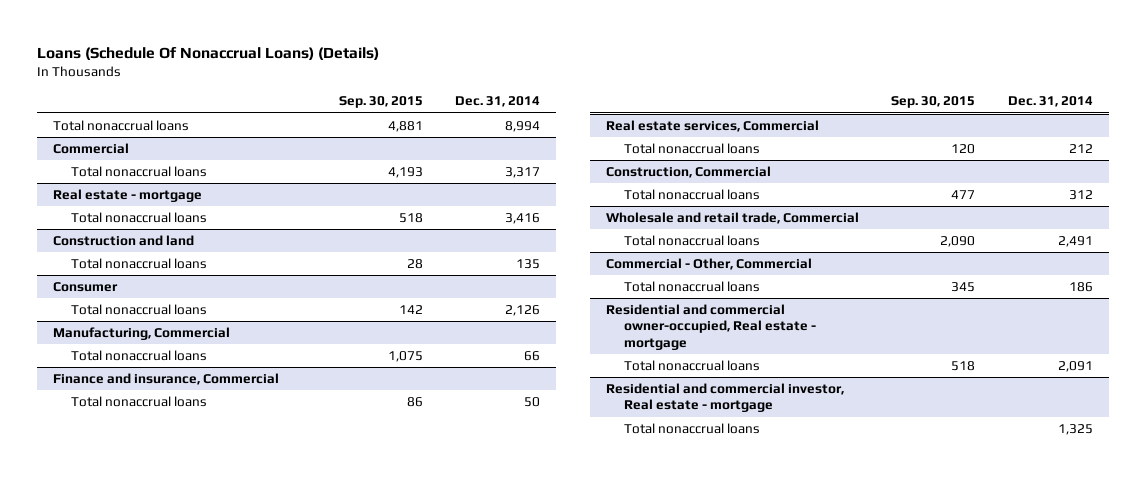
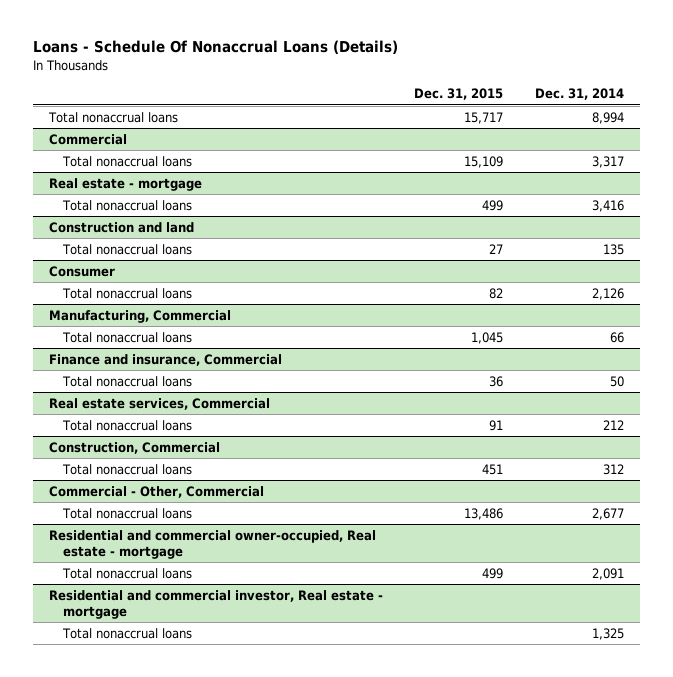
[37,47,380,61] Loans (Schedule Of Nonaccrual Loans) (Details) -> [32,40,398,55] Loans - Schedule Of Nonaccrual Loans (Details)
[338,96,423,109] Sep. 30, 2015 -> none
none -> [414,88,504,101] Dec. 31, 2015
[605,211,859,224] Wholesale and retail trade, Commercial -> none
[623,234,760,246] Total nonaccrual loans -> none
[1068,281,1093,292] 186 -> [592,507,625,520] 2,677

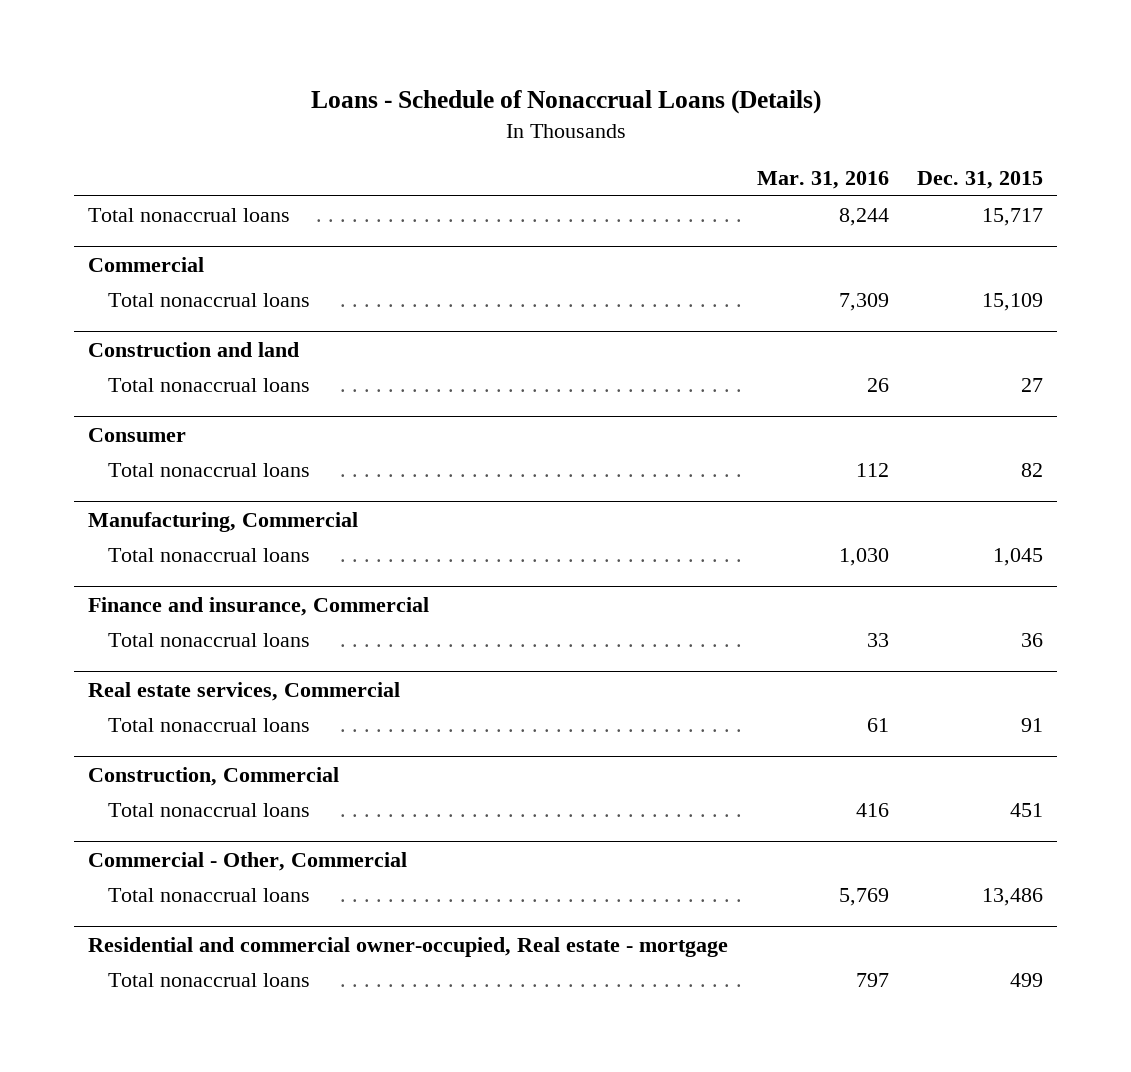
[32,40,398,55] Loans - Schedule Of Nonaccrual Loans (Details) -> [310,90,821,115] Loans - Schedule of Nonaccrual Loans (Details)
[535,88,625,101] Dec. 31, 2014 -> none
none -> [756,170,889,189] Mar. 31, 2016
[48,177,202,191] Real estate - mortgage -> none
[62,199,193,211] Total nonaccrual loans -> none
[48,589,383,619] Residential and commercial investor, Real estate - mortgage -> none
[62,627,193,639] Total nonaccrual loans -> none

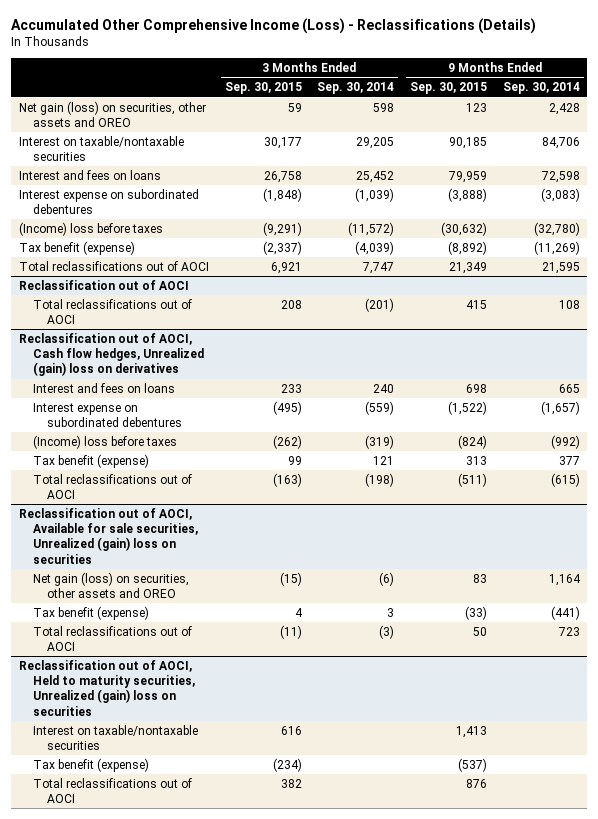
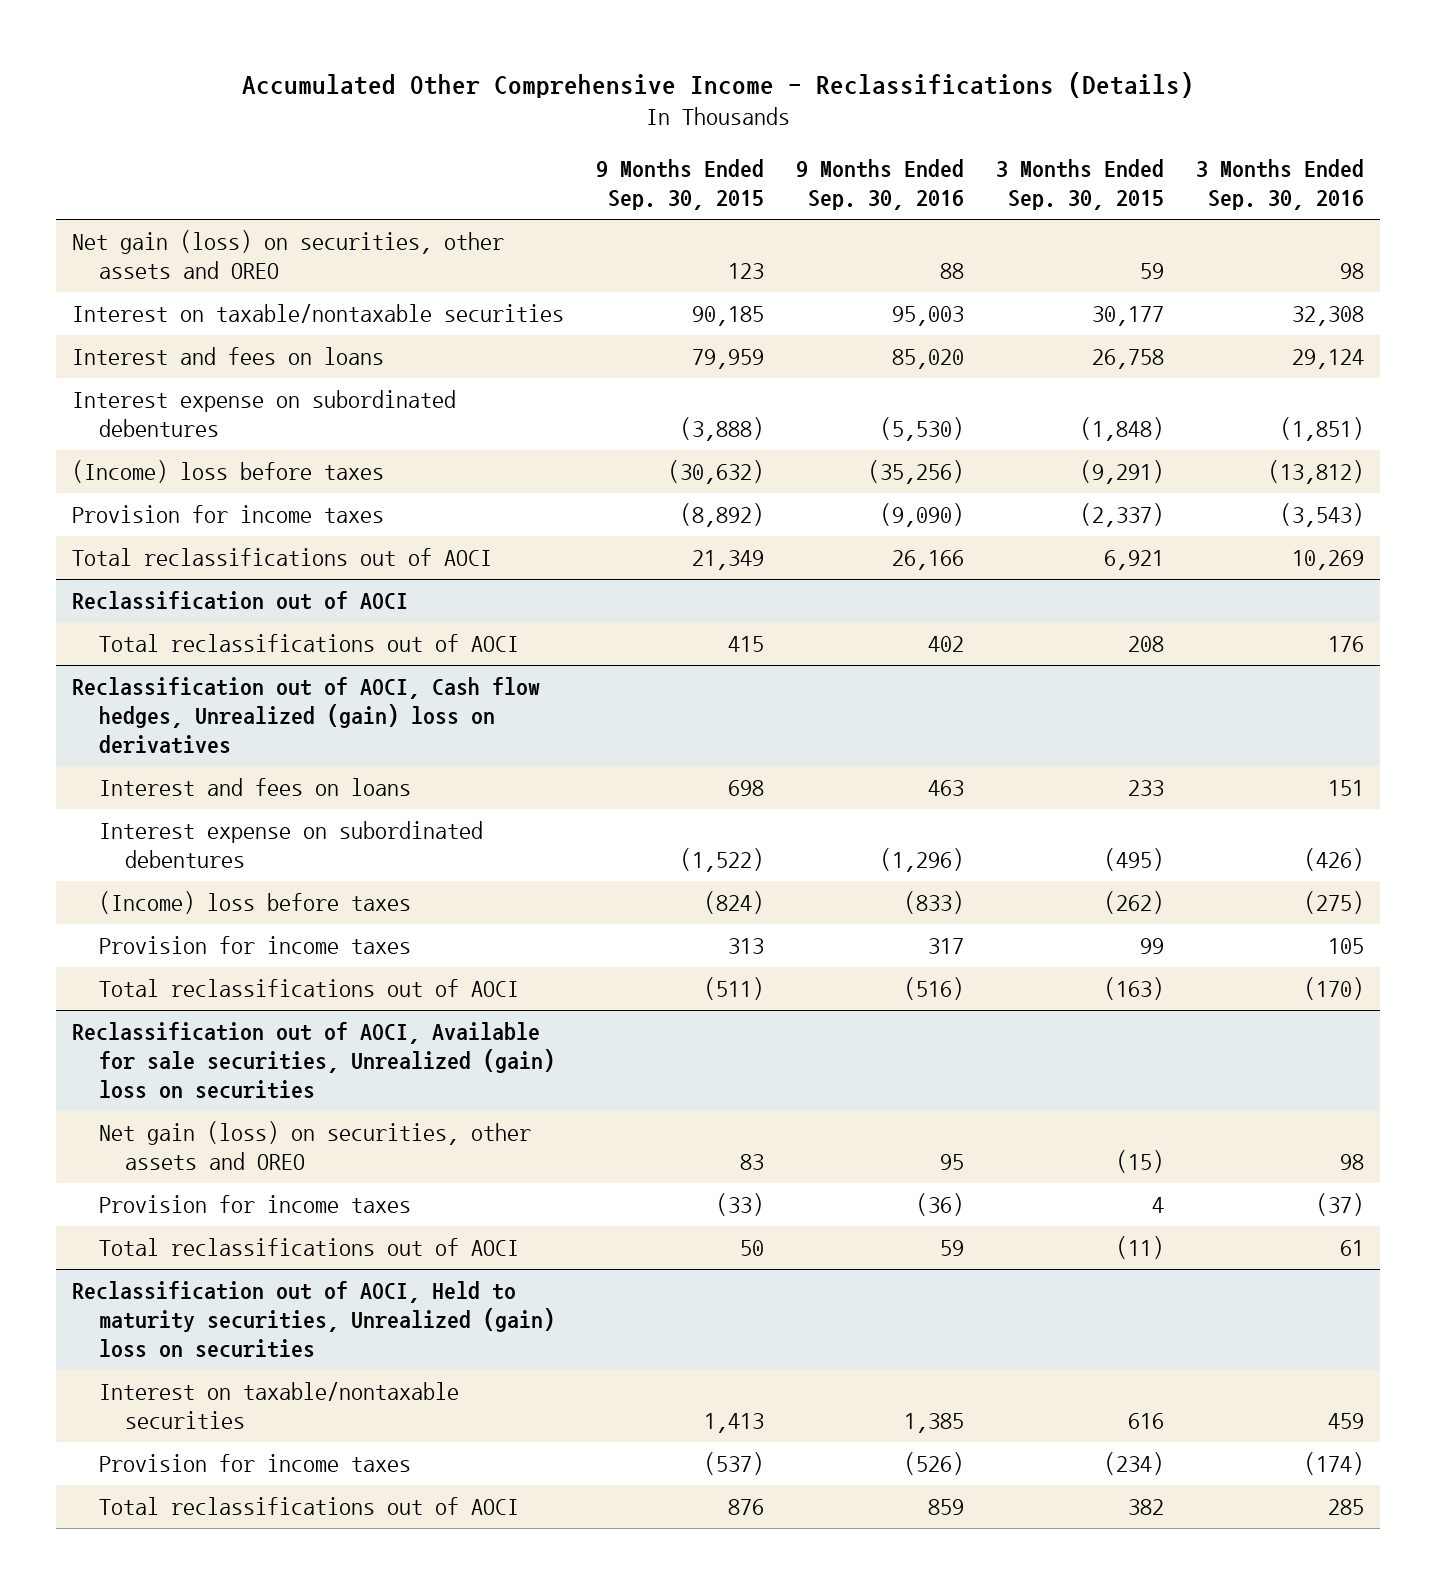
[11,17,537,34] Accumulated Other Comprehensive Income (Loss) - Reclassifications (Details) -> [242,71,1195,98] Accumulated Other Comprehensive Income - Reclassifications (Details)
[317,82,395,95] Sep. 30, 2014 -> none
[502,82,580,95] Sep. 30, 2014 -> none
none -> [796,159,965,211] 9 Months Ended Sep. 30, 2016
none -> [1196,159,1365,211] 3 Months Ended Sep. 30, 2016
[18,240,135,255] Tax benefit (expense) -> [72,504,385,523] Provision for income taxes
[33,453,150,468] Tax benefit (expense) -> [98,935,411,954] Provision for income taxes
[33,605,150,620] Tax benefit (expense) -> [98,1194,411,1213] Provision for income taxes
[33,757,150,772] Tax benefit (expense) -> [98,1453,411,1472] Provision for income taxes

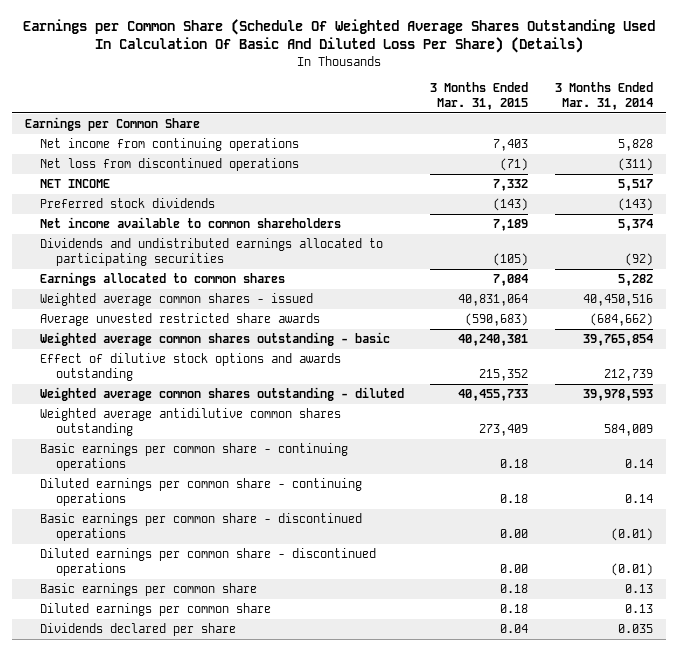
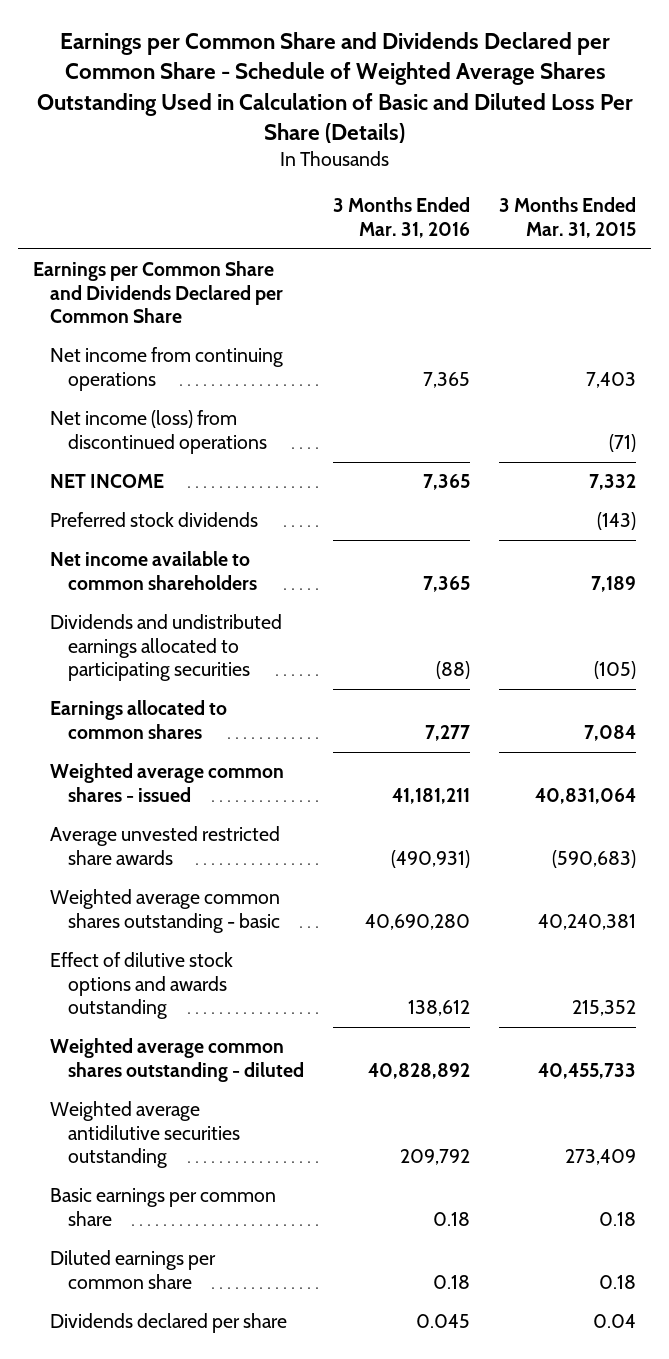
[22,18,655,54] Earnings per Common Share (Schedule Of Weighted Average Shares Outstanding Used In Calculation Of Basic And Diluted Loss Per Share) (Details) -> [36,31,633,143] Earnings per Common Share and Dividends Declared per Common Share - Schedule of Weighted Average Shares Outstanding Used in Calculation of Basic and Diluted Loss Per Share (Details)
[554,81,653,111] 3 Months Ended Mar. 31, 2014 -> none
none -> [333,197,471,238] 3 Months Ended Mar. 31, 2016
[24,117,200,132] Earnings per Common Share -> [32,261,284,324] Earnings per Common Share and Dividends Declared per Common Share
[40,158,300,172] Net loss from discontinued operations -> [50,410,268,454] Net income (loss) from discontinued operations
[40,443,349,472] Basic earnings per common share - continuing operations -> none
[40,478,363,507] Diluted earnings per common share - continuing operations -> none
[40,513,363,542] Basic earnings per common share - discontinued operations -> none
[40,548,377,577] Diluted earnings per common share - discontinued operations -> none
[40,408,342,437] Weighted average antidilutive common shares outstanding -> [50,1101,241,1169] Weighted average antidilutive securities outstanding

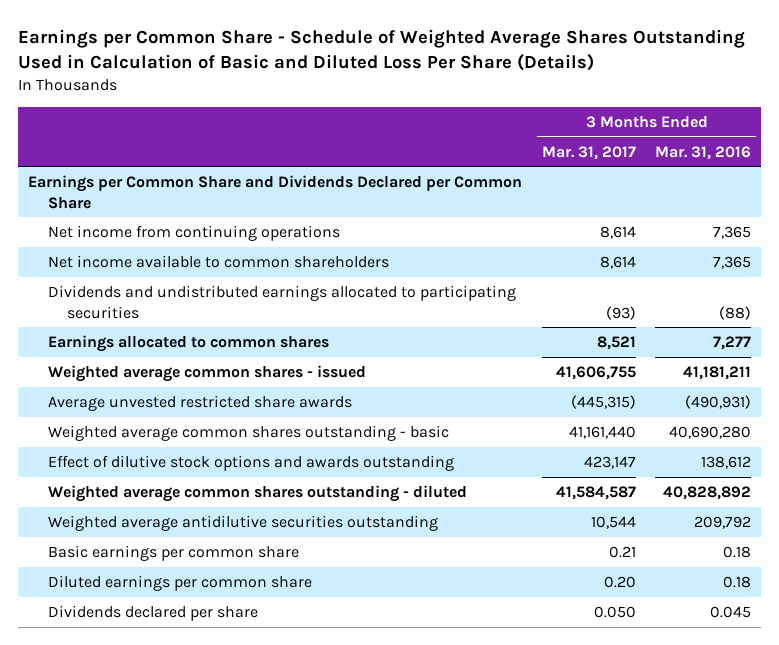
[36,31,633,143] Earnings per Common Share and Dividends Declared per Common Share - Schedule of Weighted Average Shares Outstanding Used in Calculation of Basic and Diluted Loss Per Share (Details) -> [17,29,745,72] Earnings per Common Share - Schedule of Weighted Average Shares Outstanding Used in Calculation of Basic and Diluted Loss Per Share (Details)
[499,197,637,238] 3 Months Ended Mar. 31, 2015 -> none
none -> [541,145,636,160] Mar. 31, 2017
[50,410,268,454] Net income (loss) from discontinued operations -> none
[50,474,165,489] NET INCOME -> none
[50,512,259,528] Preferred stock dividends -> none

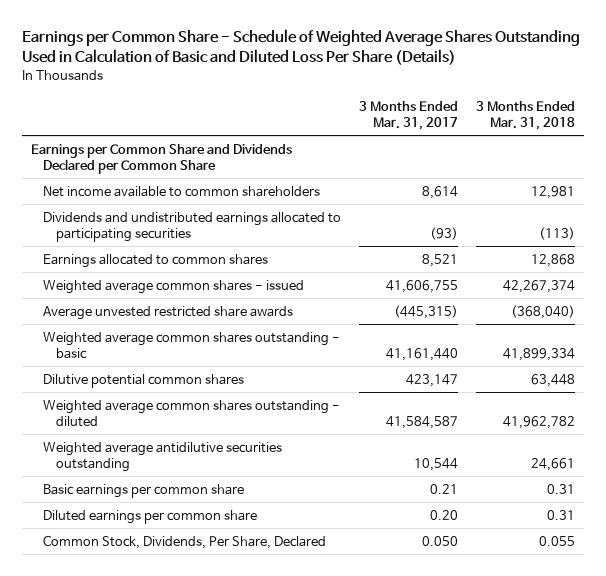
[655,145,752,160] Mar. 31, 2016 -> none
none -> [476,100,576,130] 3 Months Ended Mar. 31, 2018
[47,225,340,242] Net income from continuing operations -> none
[47,455,454,472] Effect of dilutive stock options and awards outstanding -> [43,373,245,388] Dilutive potential common shares
[47,605,258,622] Dividends declared per share -> [43,534,327,549] Common Stock, Dividends, Per Share, Declared

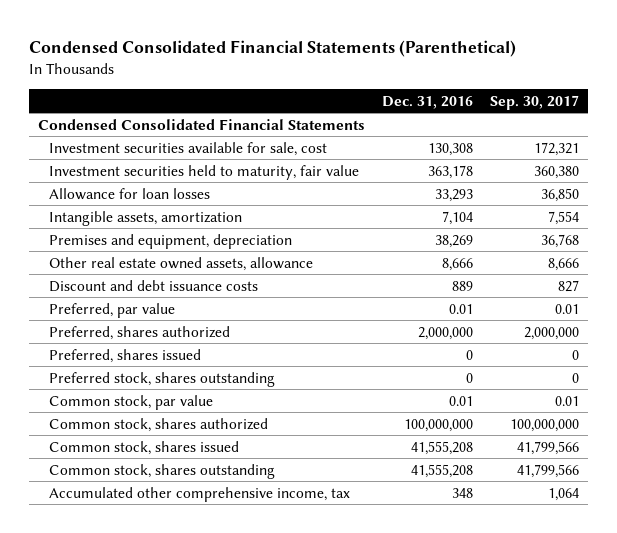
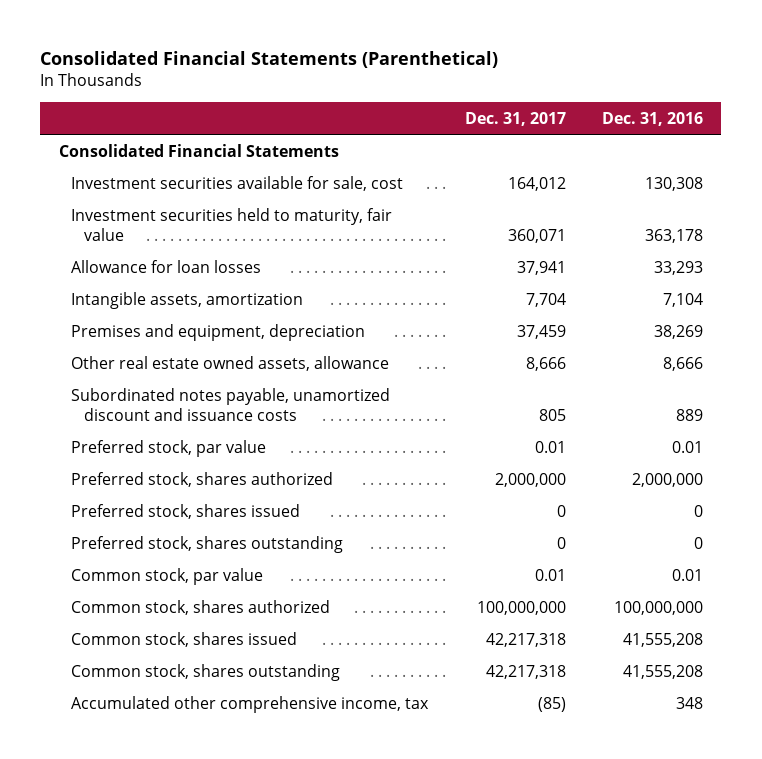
[29,40,517,58] Condensed Consolidated Financial Statements (Parenthetical) -> [40,50,499,68] Consolidated Financial Statements (Parenthetical)
[490,94,580,110] Sep. 30, 2017 -> none
none -> [464,111,566,126] Dec. 31, 2017
[37,118,365,130] Condensed Consolidated Financial Statements -> [58,143,339,157] Consolidated Financial Statements
[48,279,258,292] Discount and debt issuance costs -> [71,387,391,421] Subordinated notes payable, unamortized discount and issuance costs
[48,302,175,318] Preferred, par value -> [71,439,267,457] Preferred stock, par value
[48,325,230,340] Preferred, shares authorized -> [71,471,334,487] Preferred stock, shares authorized
[48,348,201,363] Preferred, shares issued -> [71,503,301,519] Preferred stock, shares issued

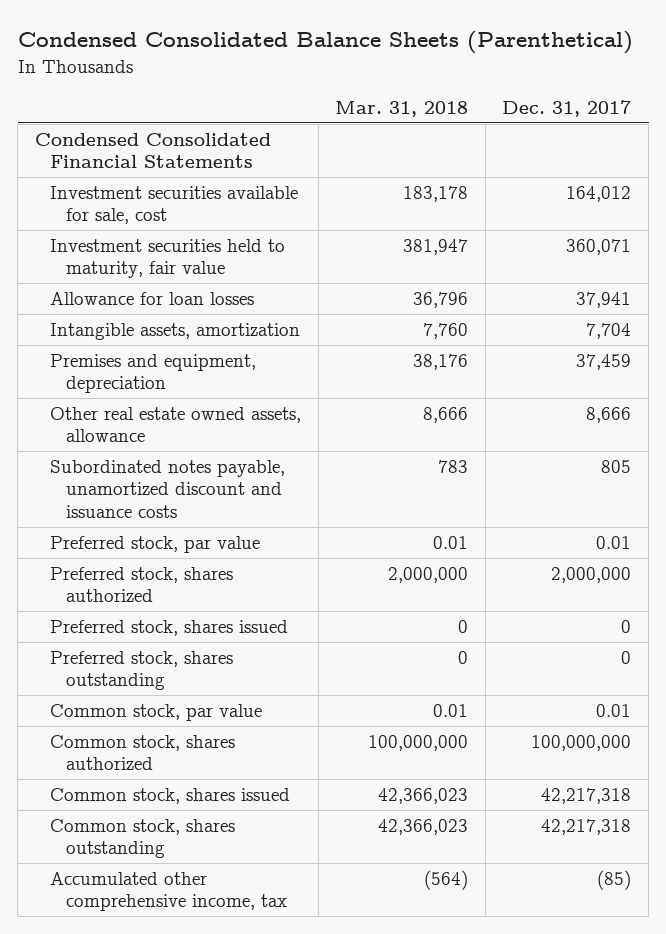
[40,50,499,68] Consolidated Financial Statements (Parenthetical) -> [17,31,633,55] Condensed Consolidated Balance Sheets (Parenthetical)
[601,111,703,126] Dec. 31, 2016 -> none
none -> [335,100,469,117] Mar. 31, 2018
[58,143,339,157] Consolidated Financial Statements -> [34,133,271,169] Condensed Consolidated Financial Statements

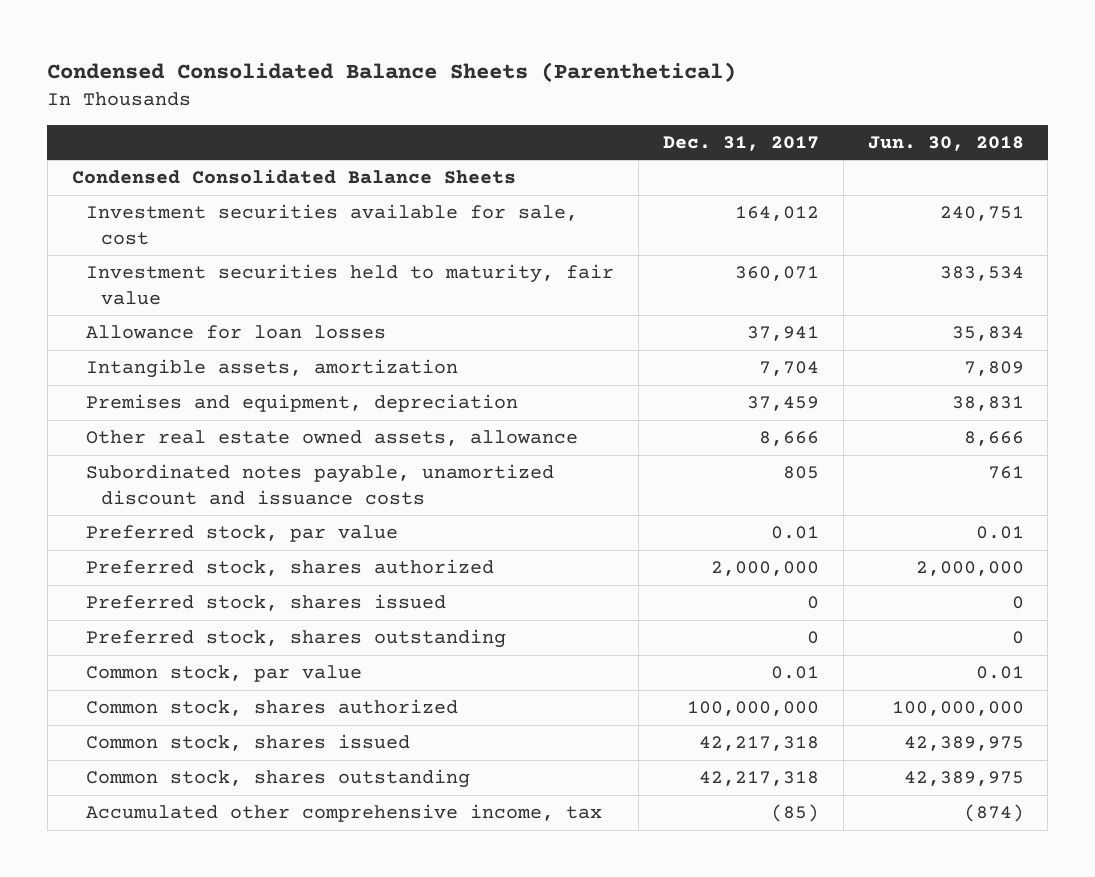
[335,100,469,117] Mar. 31, 2018 -> none
none -> [867,135,1024,151] Jun. 30, 2018
[34,133,271,169] Condensed Consolidated Financial Statements -> [71,169,516,185] Condensed Consolidated Balance Sheets

